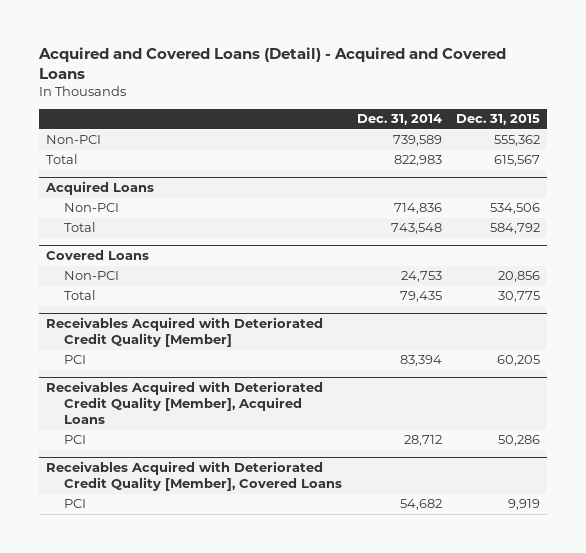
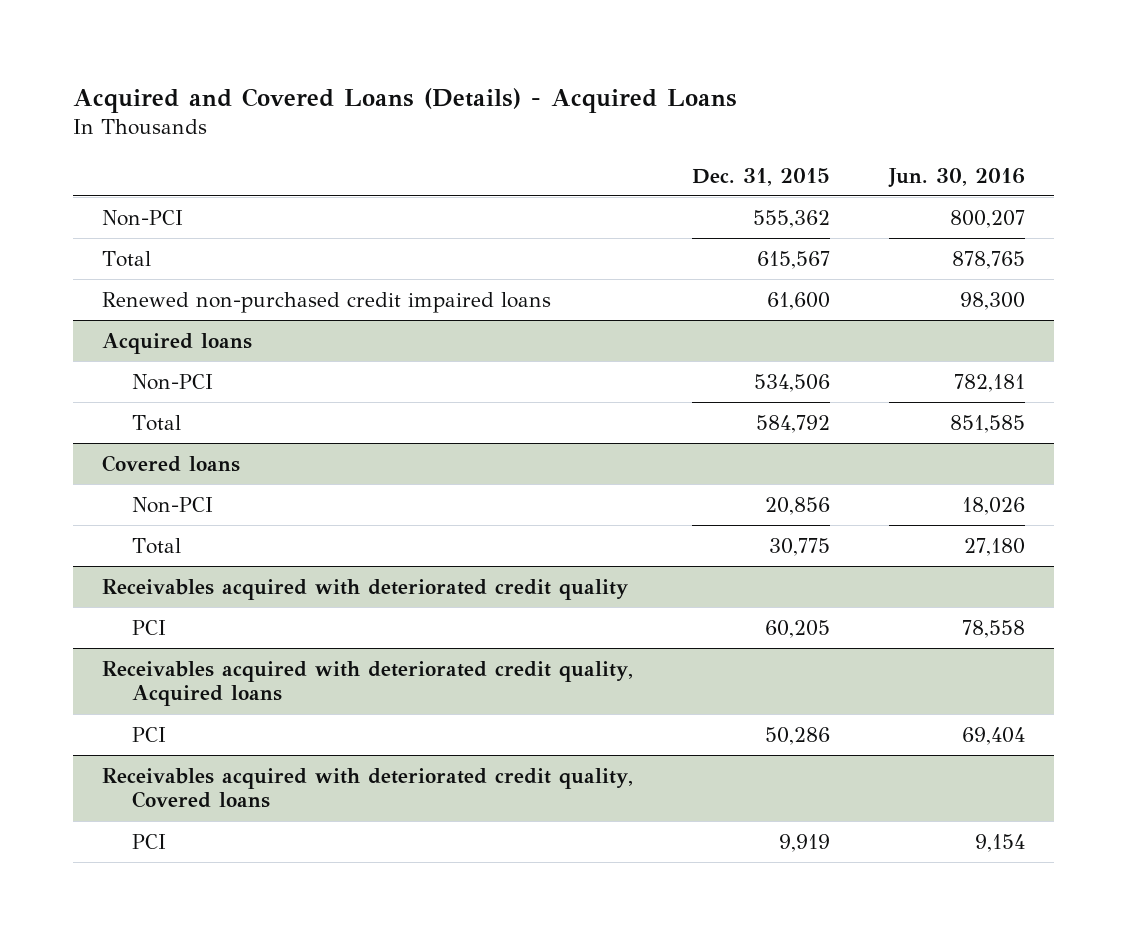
[37,46,506,79] Acquired and Covered Loans (Detail) - Acquired and Covered Loans -> [72,87,737,113] Acquired and Covered Loans (Details) - Acquired Loans
[356,114,442,126] Dec. 31, 2014 -> none
none -> [887,167,1025,188] Jun. 30, 2016
none -> [102,291,552,313] Renewed non-purchased credit impaired loans
[44,181,154,196] Acquired Loans -> [102,332,253,354] Acquired loans
[45,250,149,261] Covered Loans -> [102,454,241,472] Covered loans
[45,317,323,348] Receivables Acquired with Deteriorated Credit Quality [Member] -> [102,578,629,600] Receivables acquired with deteriorated credit quality
[45,381,323,425] Receivables Acquired with Deteriorated Credit Quality [Member], Acquired Loans -> [102,660,634,707] Receivables acquired with deteriorated credit quality, Acquired loans
[45,461,343,492] Receivables Acquired with Deteriorated Credit Quality [Member], Covered Loans -> [102,767,634,809] Receivables acquired with deteriorated credit quality, Covered loans

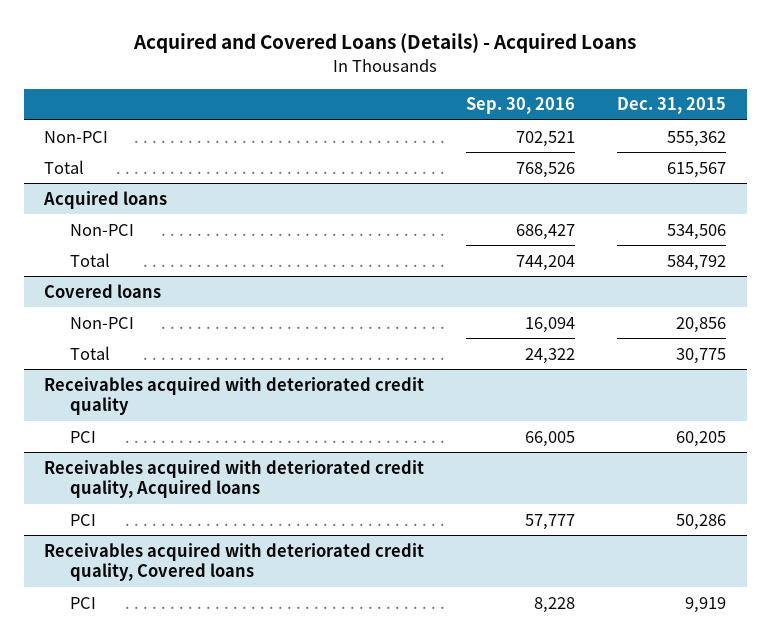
[887,167,1025,188] Jun. 30, 2016 -> none
none -> [466,97,576,115] Sep. 30, 2016
[102,291,552,313] Renewed non-purchased credit impaired loans -> none

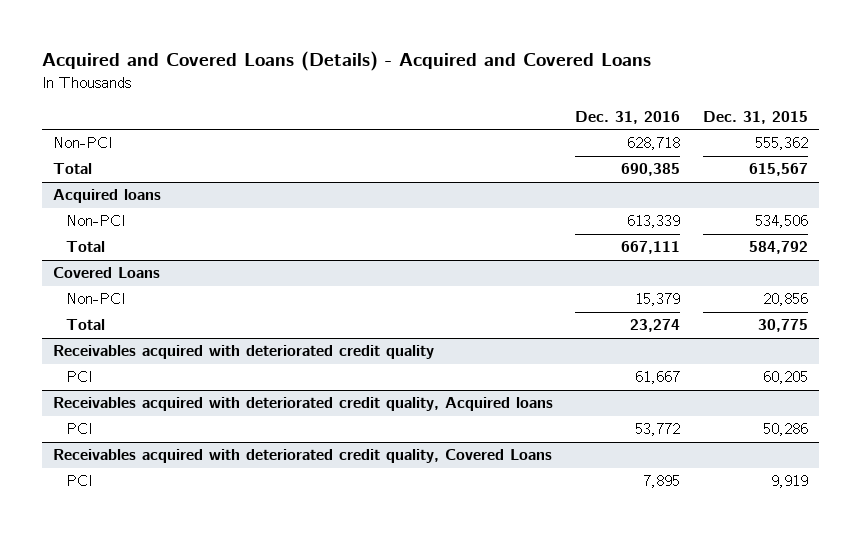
[133,33,637,54] Acquired and Covered Loans (Details) - Acquired Loans -> [41,51,651,72] Acquired and Covered Loans (Details) - Acquired and Covered Loans
[466,97,576,115] Sep. 30, 2016 -> none
none -> [575,111,681,125] Dec. 31, 2016
[44,283,162,298] Covered loans -> [52,267,160,279] Covered Loans
[44,542,425,582] Receivables acquired with deteriorated credit quality, Covered loans -> [52,449,552,464] Receivables acquired with deteriorated credit quality, Covered Loans

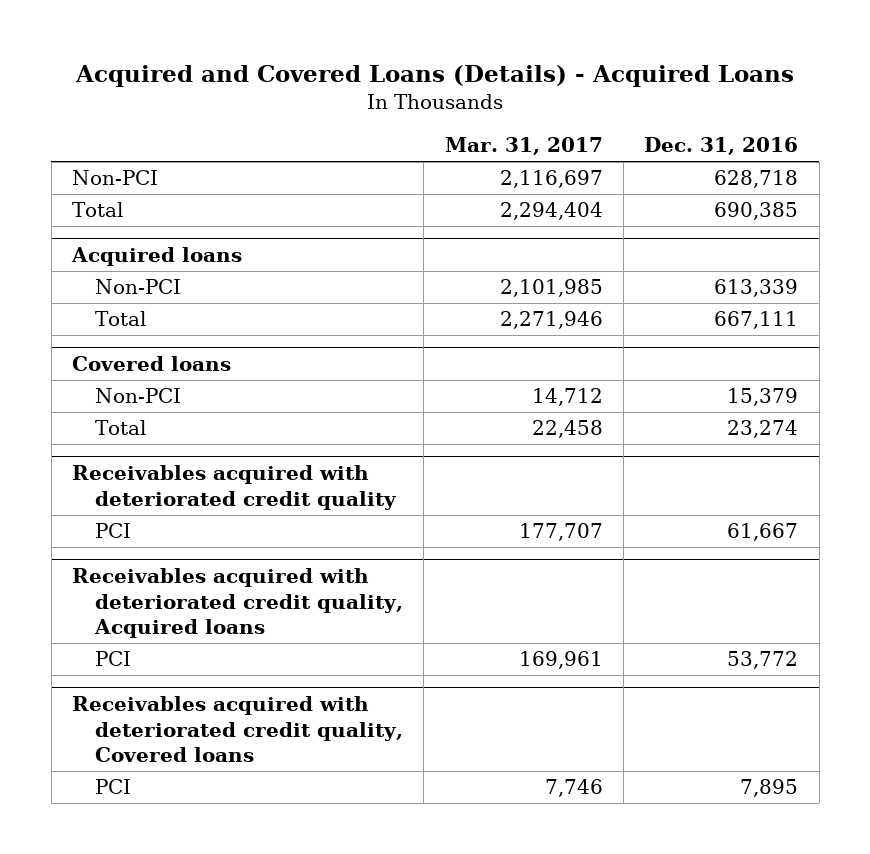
[41,51,651,72] Acquired and Covered Loans (Details) - Acquired and Covered Loans -> [75,65,795,88] Acquired and Covered Loans (Details) - Acquired Loans
[702,111,808,125] Dec. 31, 2015 -> none
none -> [444,137,603,156] Mar. 31, 2017
[52,267,160,279] Covered Loans -> [72,356,232,372] Covered loans
[52,449,552,464] Receivables acquired with deteriorated credit quality, Covered Loans -> [72,696,403,762] Receivables acquired with deteriorated credit quality, Covered loans

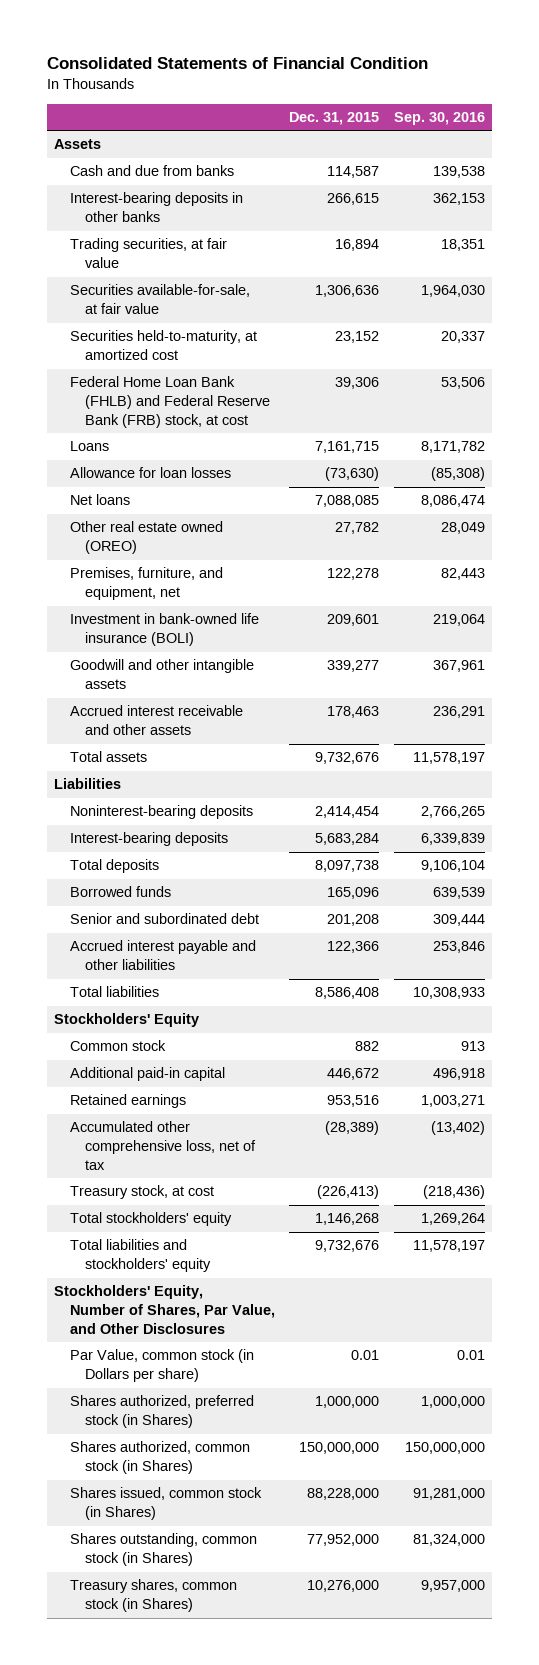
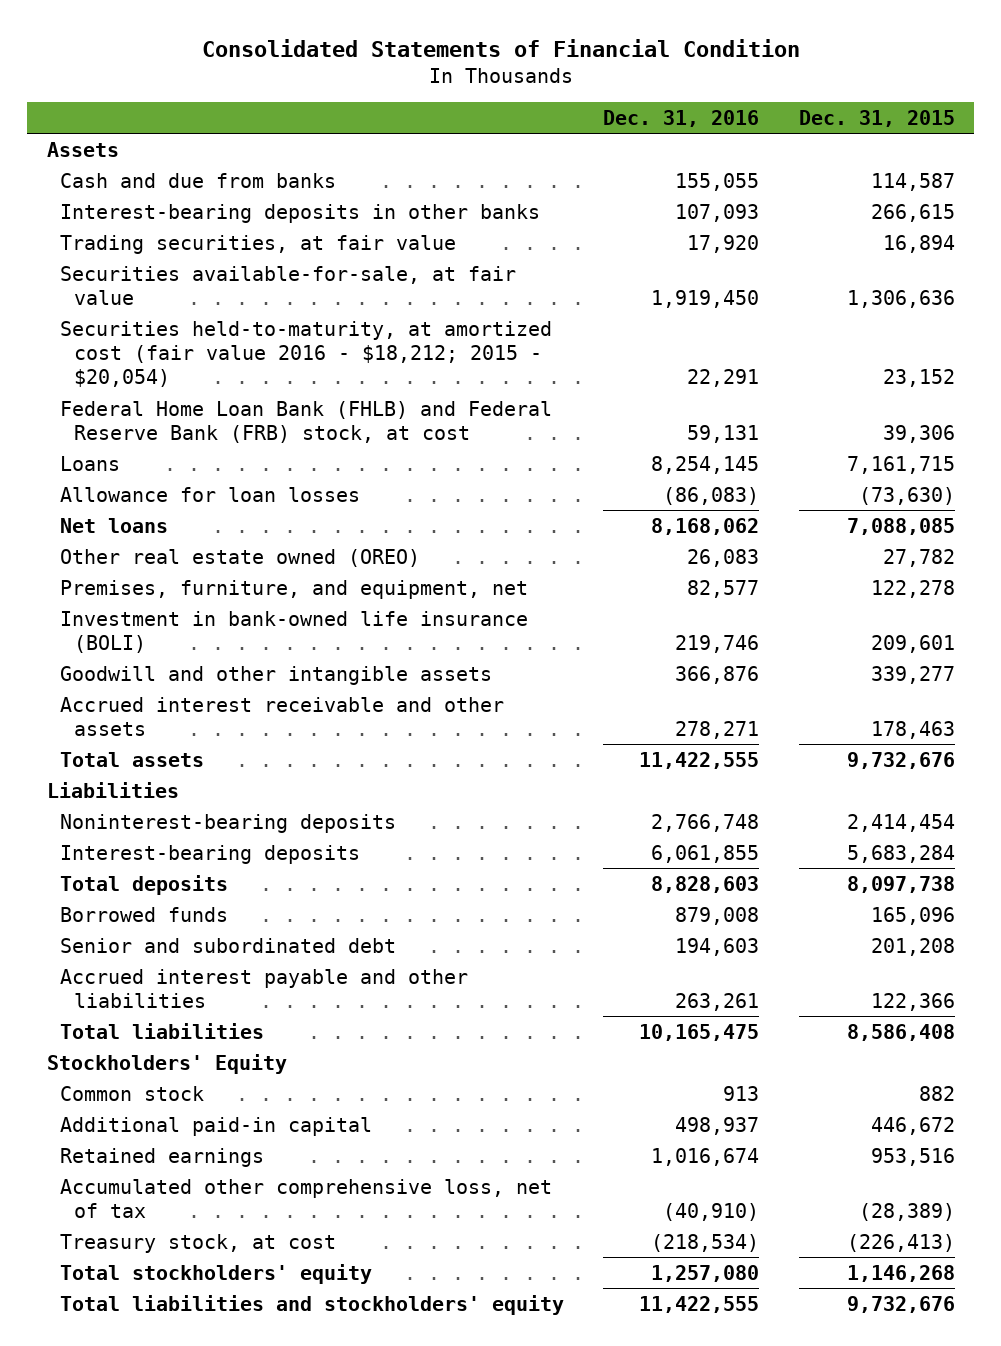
[394,112,486,126] Sep. 30, 2016 -> none
none -> [603,109,760,127] Dec. 31, 2016
[69,330,257,361] Securities held-to-maturity, at amortized cost -> [60,320,553,388] Securities held-to-maturity, at amortized cost (fair value 2016 - $18,212; 2015 - $20,054)
[54,1285,275,1335] Stockholders' Equity, Number of Shares, Par Value, and Other Disclosures -> none
[69,1349,254,1383] Par Value, common stock (in Dollars per share) -> none
[69,1395,254,1429] Shares authorized, preferred stock (in Shares) -> none
[69,1441,250,1475] Shares authorized, common stock (in Shares) -> none
[69,1487,262,1521] Shares issued, common stock (in Shares) -> none
[69,1533,257,1567] Shares outstanding, common stock (in Shares) -> none
[69,1579,237,1613] Treasury shares, common stock (in Shares) -> none

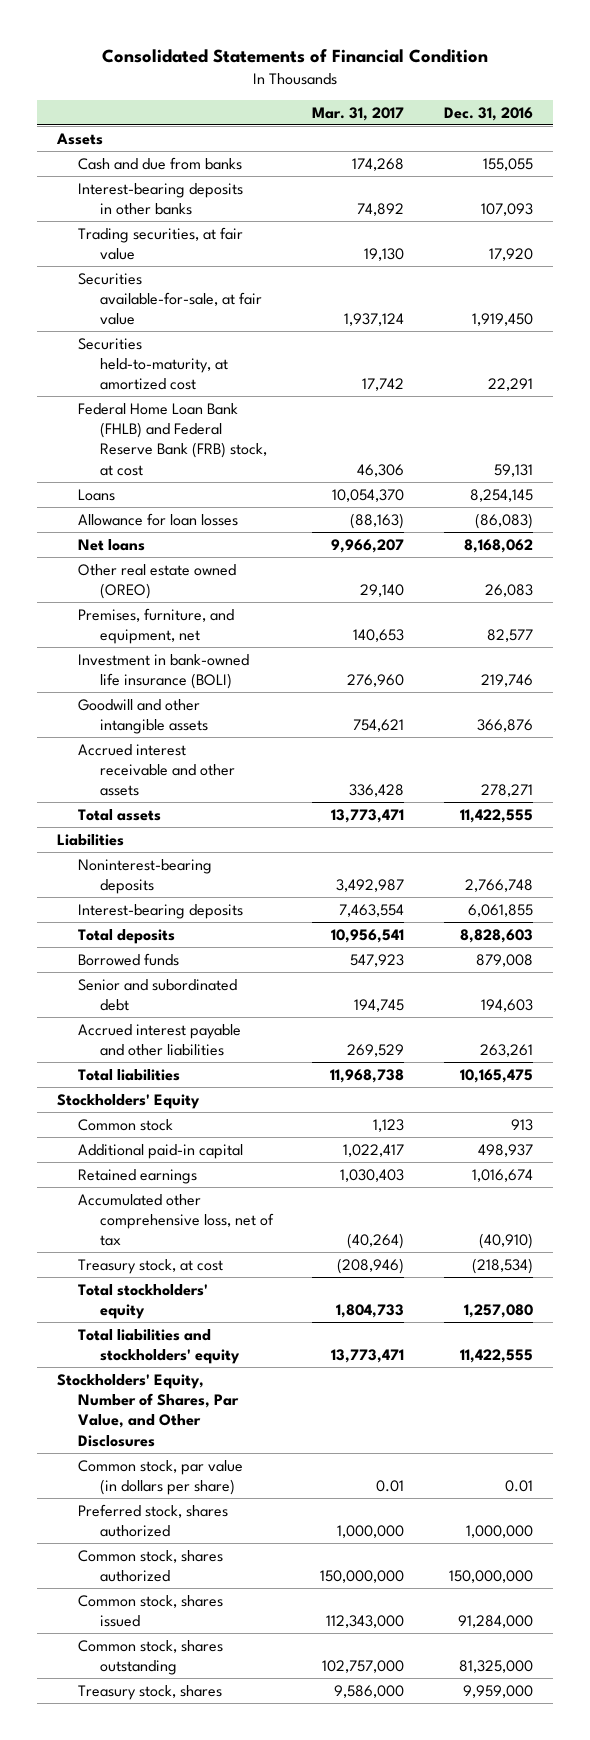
[798,109,955,127] Dec. 31, 2015 -> none
none -> [312,106,405,121] Mar. 31, 2017
[60,320,553,388] Securities held-to-maturity, at amortized cost (fair value 2016 - $18,212; 2015 - $20,054) -> [78,337,228,391] Securities held-to-maturity, at amortized cost
none -> [57,1373,240,1447] Stockholders' Equity, Number of Shares, Par Value, and Other Disclosures
none -> [78,1459,244,1496] Common stock, par value (in dollars per share)
none -> [78,1503,229,1538] Preferred stock, shares authorized
none -> [78,1549,224,1583] Common stock, shares authorized
none -> [78,1594,224,1628] Common stock, shares issued
none -> [78,1639,224,1676] Common stock, shares outstanding
none -> [78,1684,223,1700] Treasury stock, shares

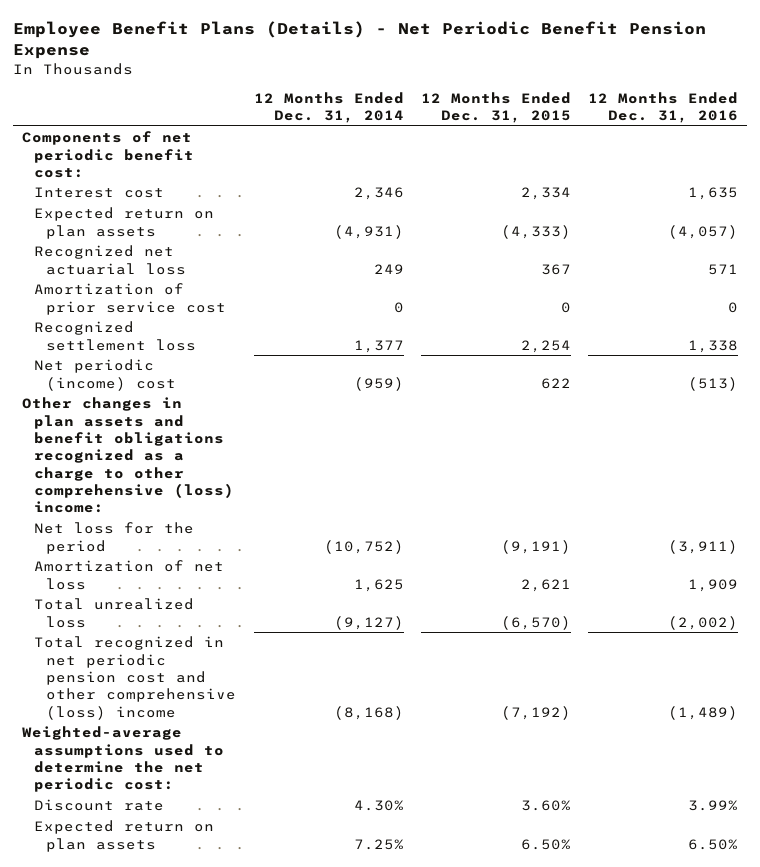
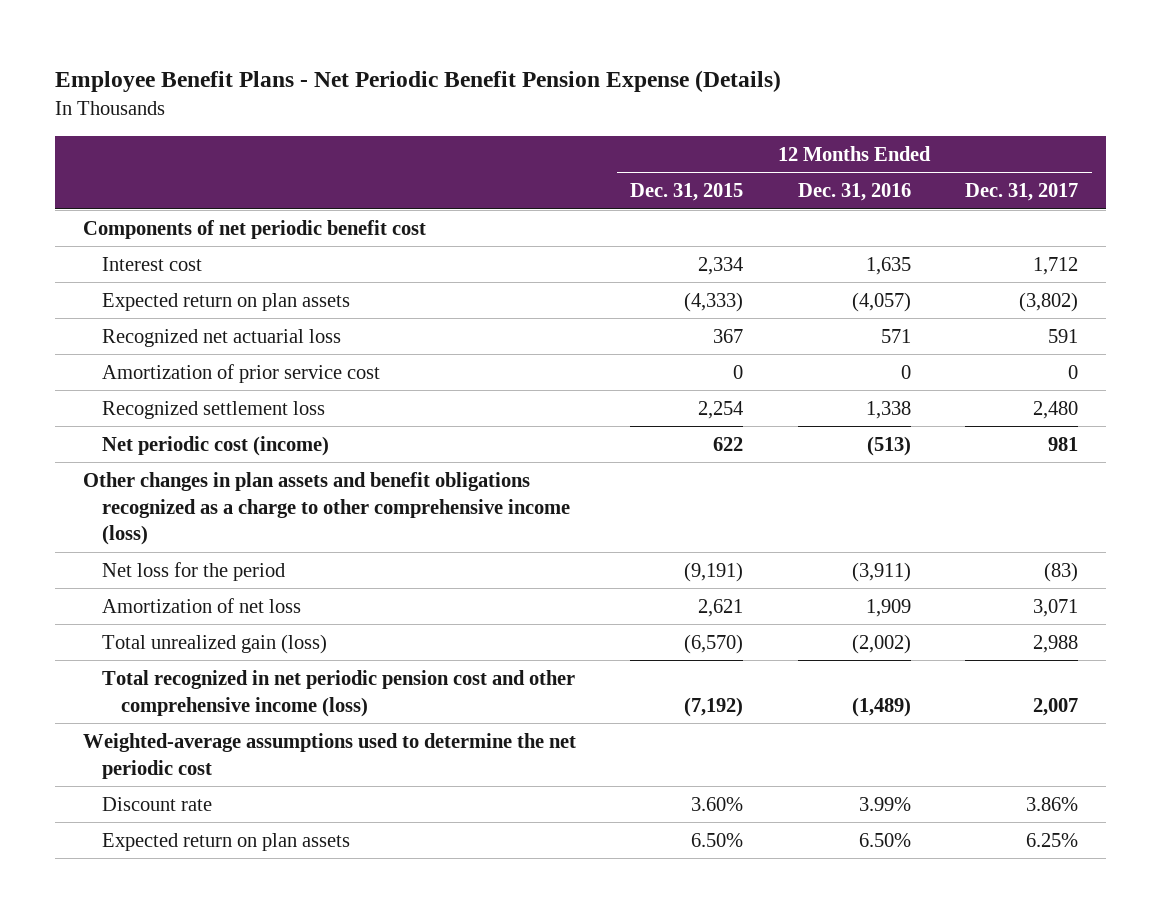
[12,21,706,60] Employee Benefit Plans (Details) - Net Periodic Benefit Pension Expense -> [55,70,782,93] Employee Benefit Plans - Net Periodic Benefit Pension Expense (Details)
[253,91,404,124] 12 Months Ended Dec. 31, 2014 -> none
none -> [965,183,1079,202] Dec. 31, 2017
[21,131,194,178] Components of net periodic benefit cost: -> [82,219,426,239] Components of net periodic benefit cost
[33,359,177,391] Net periodic (income) cost -> [101,435,329,456] Net periodic cost (income)
[21,397,234,514] Other changes in plan assets and benefit obligations recognized as a charge to other comprehensive (loss) income: -> [82,471,570,546] Other changes in plan assets and benefit obligations recognized as a charge to other comprehensive income (loss)
[33,598,194,628] Total unrealized loss -> [101,633,327,654] Total unrealized gain (loss)
[33,636,237,720] Total recognized in net periodic pension cost and other comprehensive (loss) income -> [101,669,575,717] Total recognized in net periodic pension cost and other comprehensive income (loss)
[21,726,224,793] Weighted-average assumptions used to determine the net periodic cost: -> [82,732,576,779] Weighted-average assumptions used to determine the net periodic cost

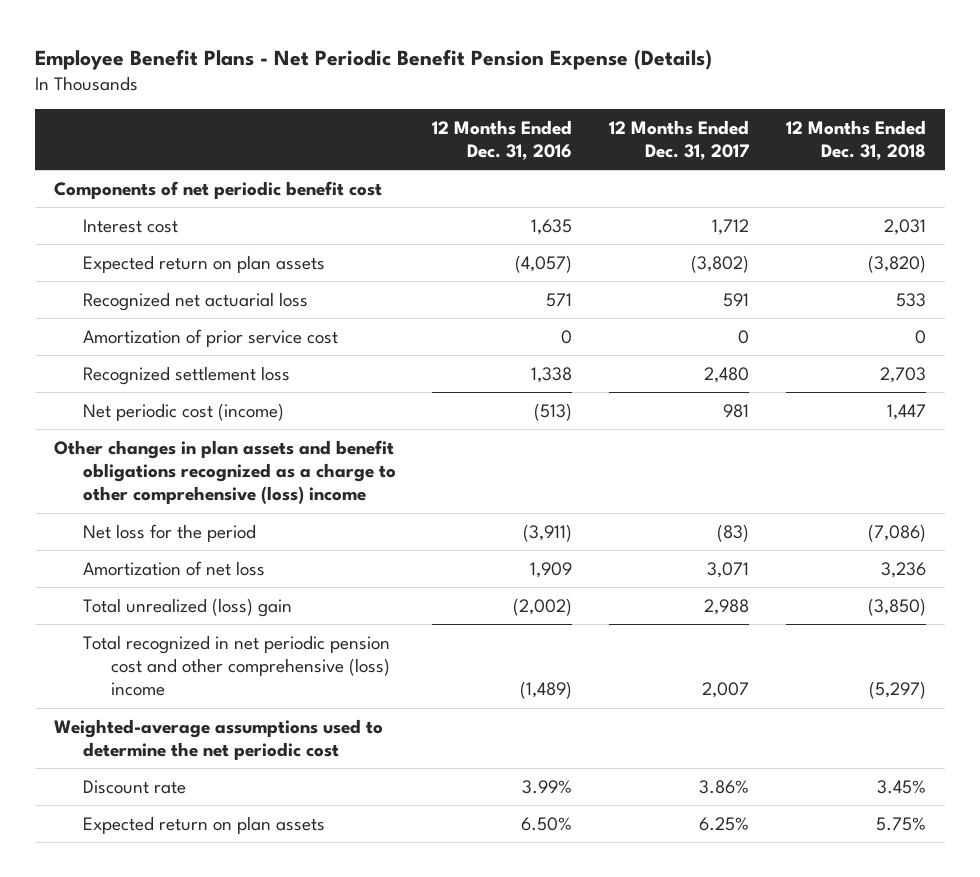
[630,183,744,202] Dec. 31, 2015 -> none
none -> [786,119,927,161] 12 Months Ended Dec. 31, 2018
[82,471,570,546] Other changes in plan assets and benefit obligations recognized as a charge to other comprehensive income (loss) -> [53,439,396,505] Other changes in plan assets and benefit obligations recognized as a charge to other comprehensive (loss) income
[101,633,327,654] Total unrealized gain (loss) -> [82,597,292,617] Total unrealized (loss) gain
[101,669,575,717] Total recognized in net periodic pension cost and other comprehensive income (loss) -> [82,634,391,697] Total recognized in net periodic pension cost and other comprehensive (loss) income

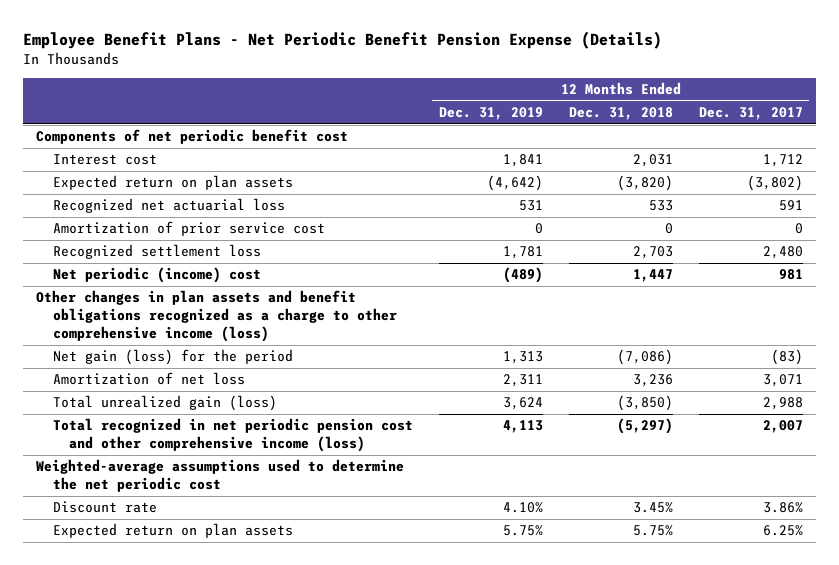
[432,119,573,161] 12 Months Ended Dec. 31, 2016 -> none
none -> [438,107,543,121] Dec. 31, 2019
[82,402,284,421] Net periodic cost (income) -> [52,267,261,284] Net periodic (income) cost
[53,439,396,505] Other changes in plan assets and benefit obligations recognized as a charge to other comprehensive (loss) income -> [36,290,397,343] Other changes in plan assets and benefit obligations recognized as a charge to other comprehensive income (loss)
[82,523,256,542] Net loss for the period -> [52,349,293,366] Net gain (loss) for the period
[82,597,292,617] Total unrealized (loss) gain -> [52,395,277,412] Total unrealized gain (loss)
[82,634,391,697] Total recognized in net periodic pension cost and other comprehensive (loss) income -> [52,418,413,453] Total recognized in net periodic pension cost and other comprehensive income (loss)

